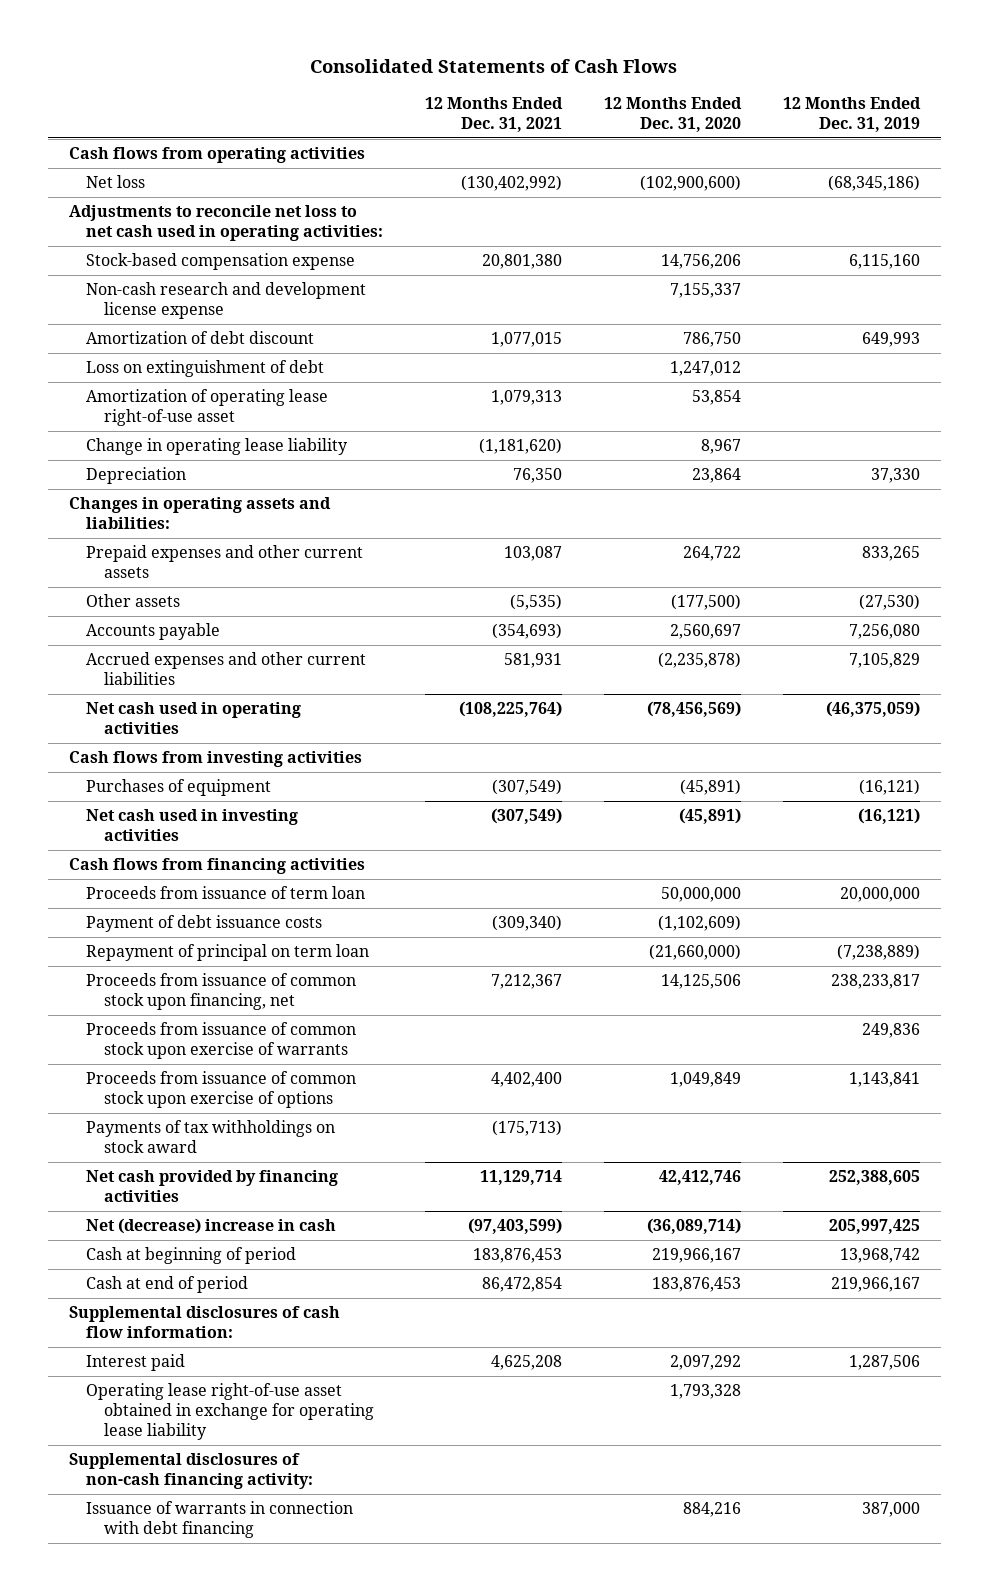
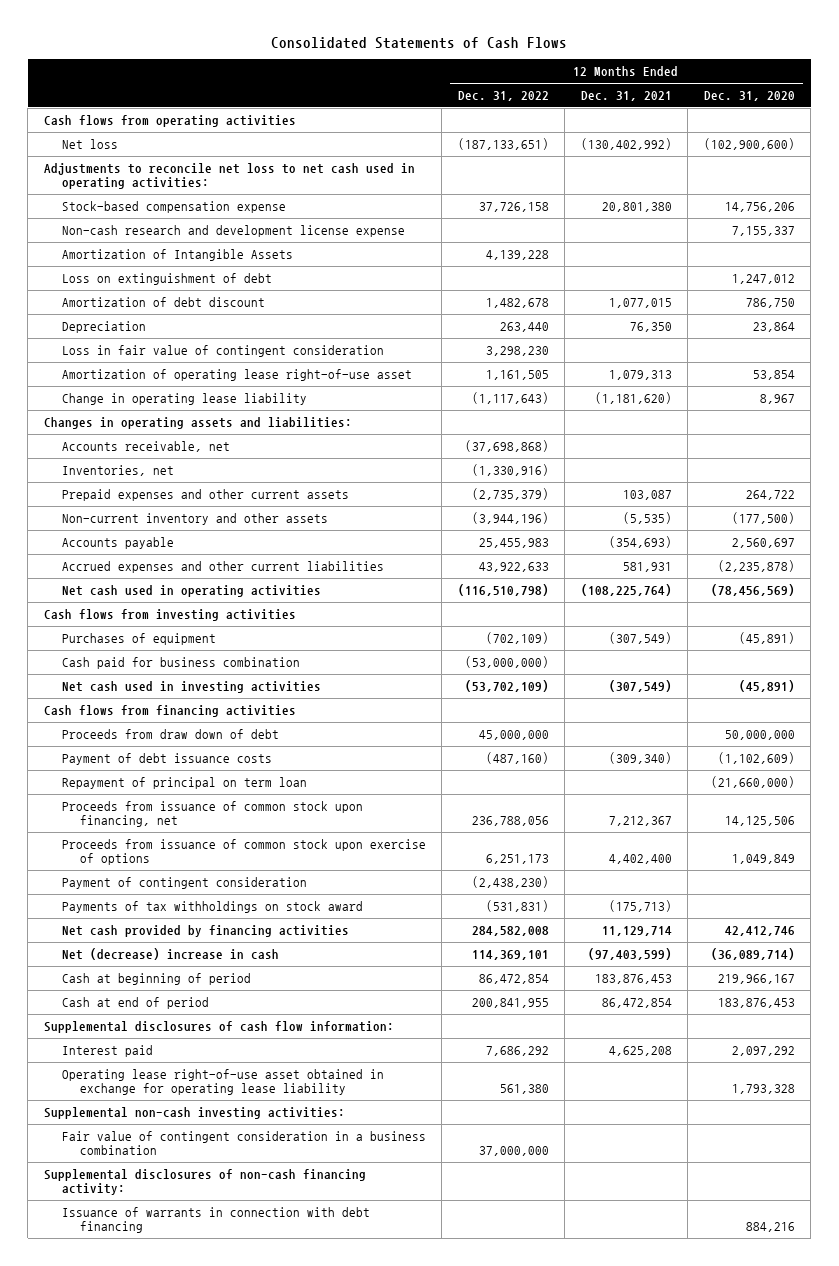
[782,96,921,133] 12 Months Ended Dec. 31, 2019 -> none
none -> [457,90,549,101] Dec. 31, 2022
none -> [61,248,293,261] Amortization of Intangible Assets
[86,331,315,345] Amortization of debt discount -> [61,296,265,307] Amortization of debt discount
[86,467,187,485] Depreciation -> [61,320,146,333] Depreciation
none -> [61,344,384,357] Loss in fair value of contingent consideration
none -> [61,440,230,452] Accounts receivable, net
none -> [61,464,174,476] Inventories, net
[86,594,181,608] Other assets -> [61,512,328,525] Non-current inventory and other assets
none -> [61,656,300,669] Cash paid for business combination
[86,886,366,900] Proceeds from issuance of term loan -> none
none -> [61,728,279,739] Proceeds from draw down of debt
[86,1022,357,1060] Proceeds from issuance of common stock upon exercise of warrants -> none
none -> [61,876,307,889] Payment of contingent consideration
none -> [43,1106,345,1119] Supplemental non-cash investing activities:
none -> [61,1130,426,1156] Fair value of contingent consideration in a business combination

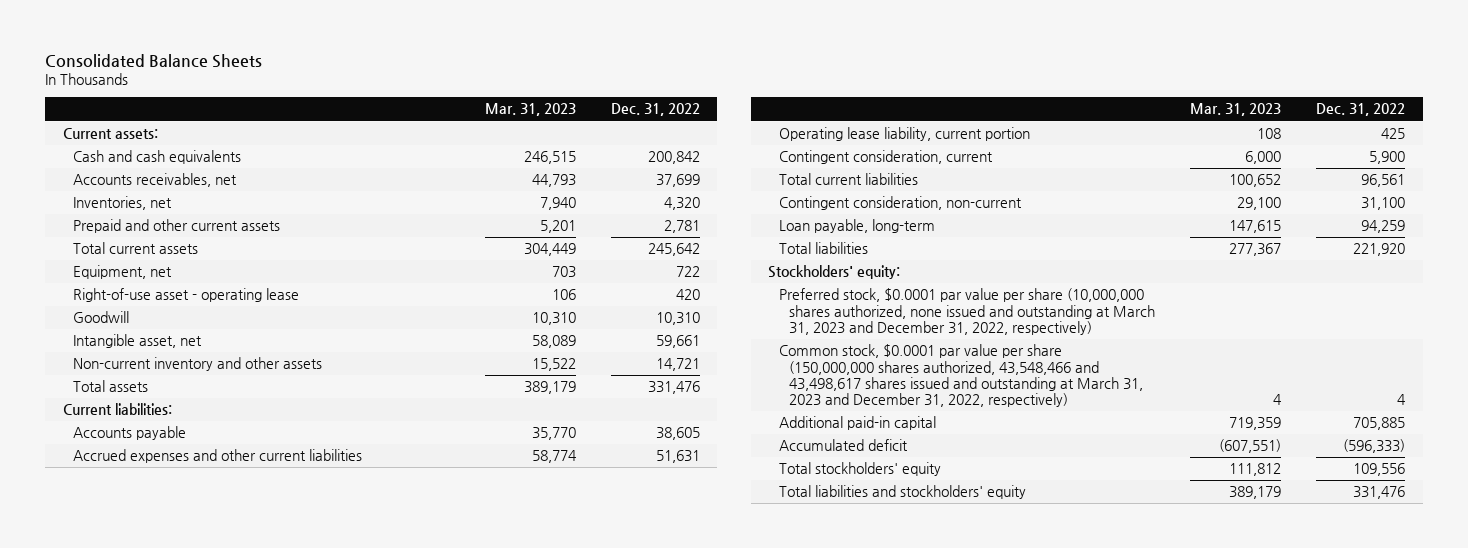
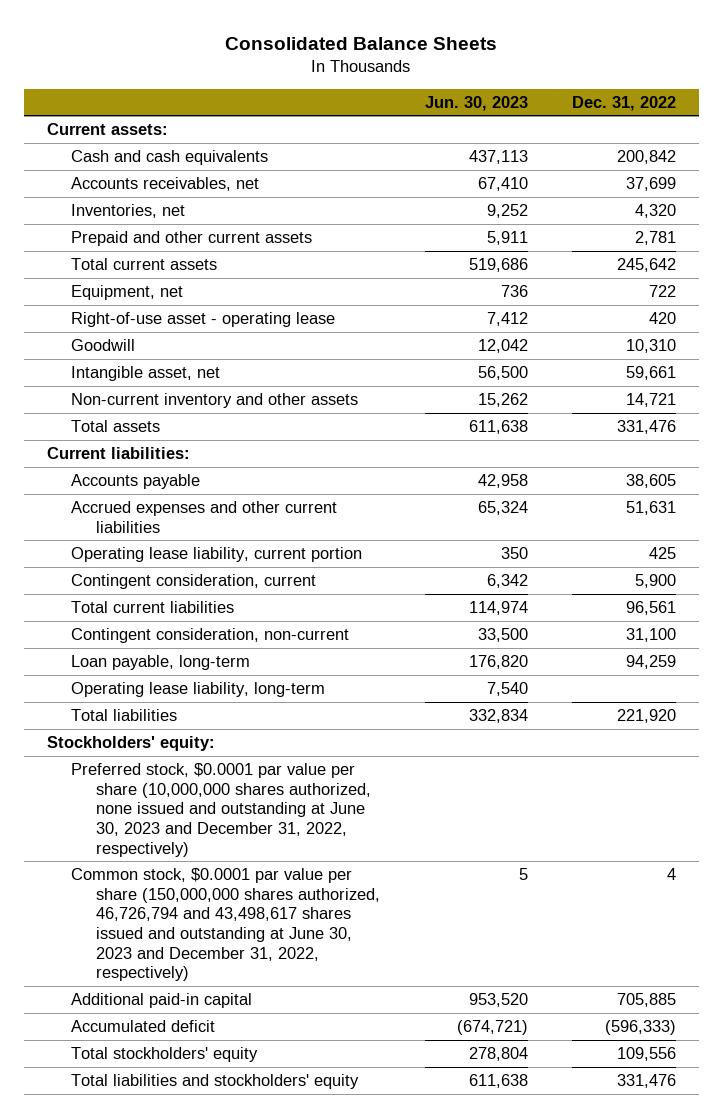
[484,103,576,117] Mar. 31, 2023 -> none
none -> [424,95,528,111] Jun. 30, 2023
none -> [71,681,326,697] Operating lease liability, long-term
[778,288,1156,335] Preferred stock, $0.0001 par value per share (10,000,000 shares authorized, none issued and outstanding at March 31, 2023 and December 31, 2022, respectively) -> [71,762,371,857] Preferred stock, $0.0001 par value per share (10,000,000 shares authorized, none issued and outstanding at June 30, 2023 and December 31, 2022, respectively)
[778,344,1144,407] Common stock, $0.0001 par value per share (150,000,000 shares authorized, 43,548,466 and 43,498,617 shares issued and outstanding at March 31, 2023 and December 31, 2022, respectively) -> [71,867,380,982] Common stock, $0.0001 par value per share (150,000,000 shares authorized, 46,726,794 and 43,498,617 shares issued and outstanding at June 30, 2023 and December 31, 2022, respectively)

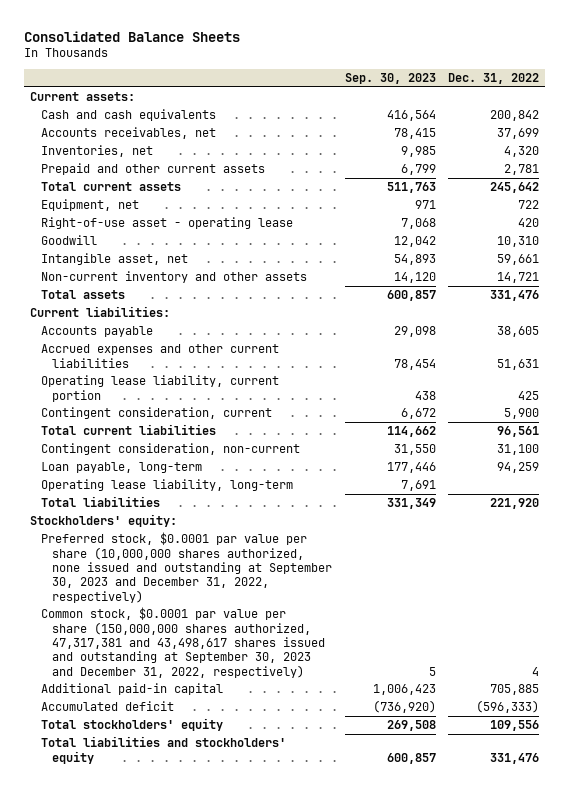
[424,95,528,111] Jun. 30, 2023 -> none
none -> [344,72,436,84] Sep. 30, 2023
[71,762,371,857] Preferred stock, $0.0001 par value per share (10,000,000 shares authorized, none issued and outstanding at June 30, 2023 and December 31, 2022, respectively) -> [41,532,333,603] Preferred stock, $0.0001 par value per share (10,000,000 shares authorized, none issued and outstanding at September 30, 2023 and December 31, 2022, respectively)
[71,867,380,982] Common stock, $0.0001 par value per share (150,000,000 shares authorized, 46,726,794 and 43,498,617 shares issued and outstanding at June 30, 2023 and December 31, 2022, respectively) -> [41,607,326,678] Common stock, $0.0001 par value per share (150,000,000 shares authorized, 47,317,381 and 43,498,617 shares issued and outstanding at September 30, 2023 and December 31, 2022, respectively)

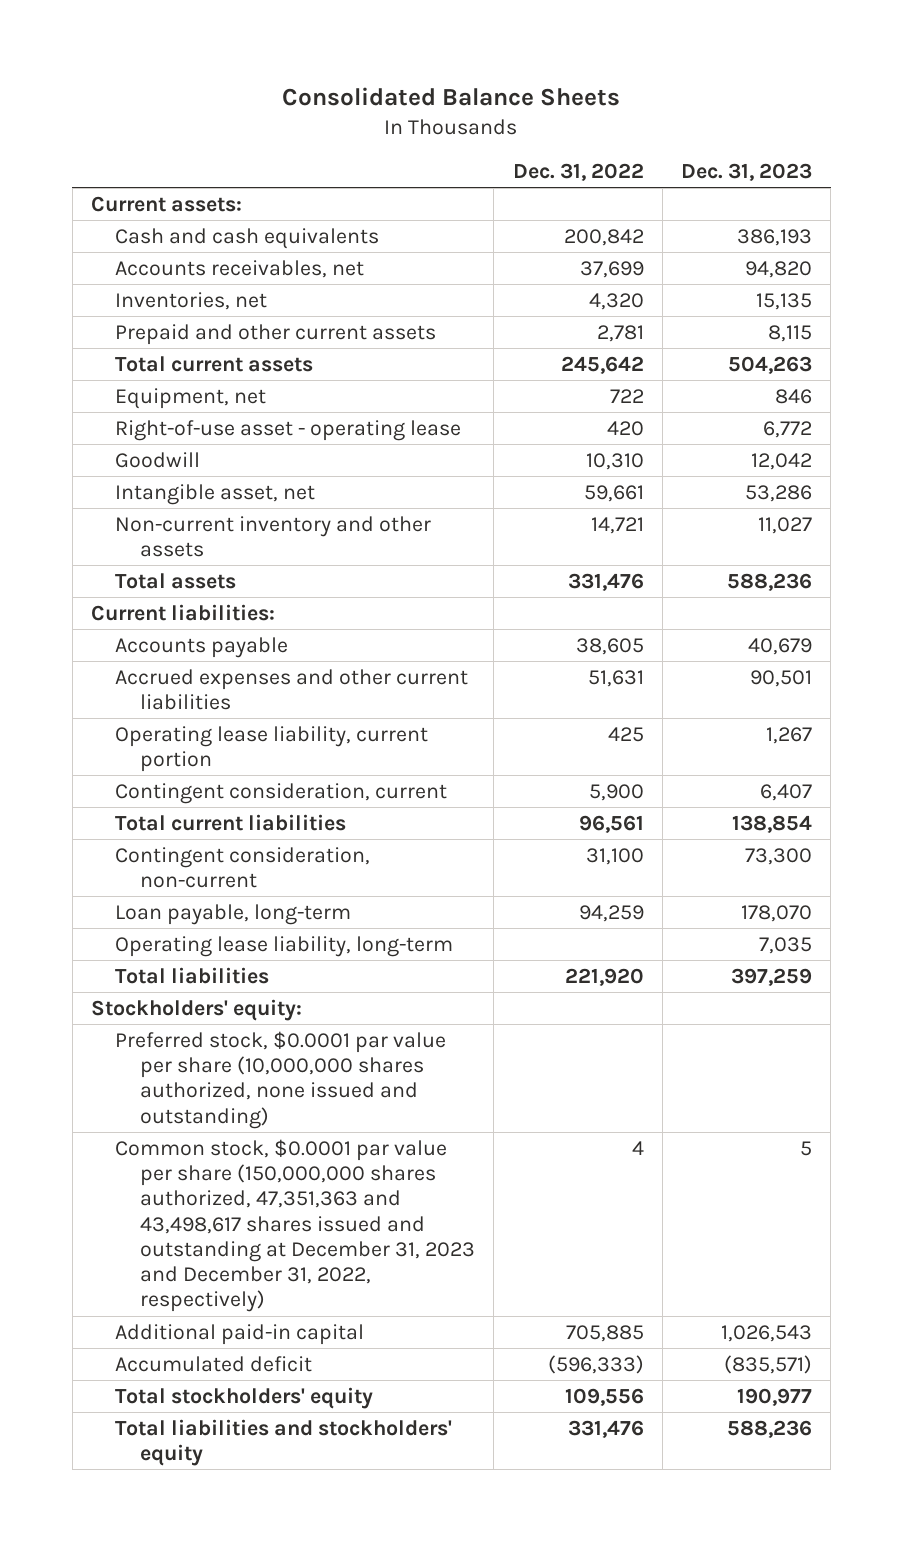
[344,72,436,84] Sep. 30, 2023 -> none
none -> [680,163,812,182] Dec. 31, 2023
[41,532,333,603] Preferred stock, $0.0001 par value per share (10,000,000 shares authorized, none issued and outstanding at September 30, 2023 and December 31, 2022, respectively) -> [115,1030,447,1129] Preferred stock, $0.0001 par value per share (10,000,000 shares authorized, none issued and outstanding)
[41,607,326,678] Common stock, $0.0001 par value per share (150,000,000 shares authorized, 47,317,381 and 43,498,617 shares issued and outstanding at September 30, 2023 and December 31, 2022, respectively) -> [115,1138,476,1313] Common stock, $0.0001 par value per share (150,000,000 shares authorized, 47,351,363 and 43,498,617 shares issued and outstanding at December 31, 2023 and December 31, 2022, respectively)

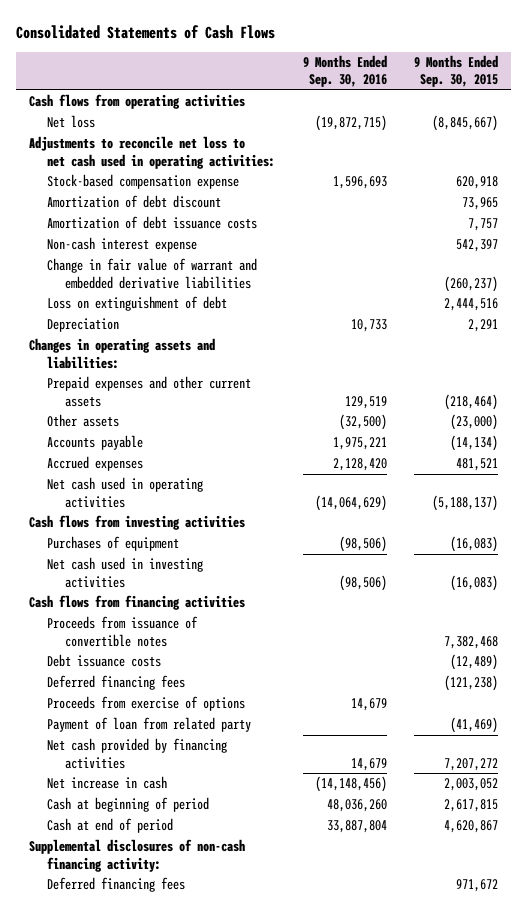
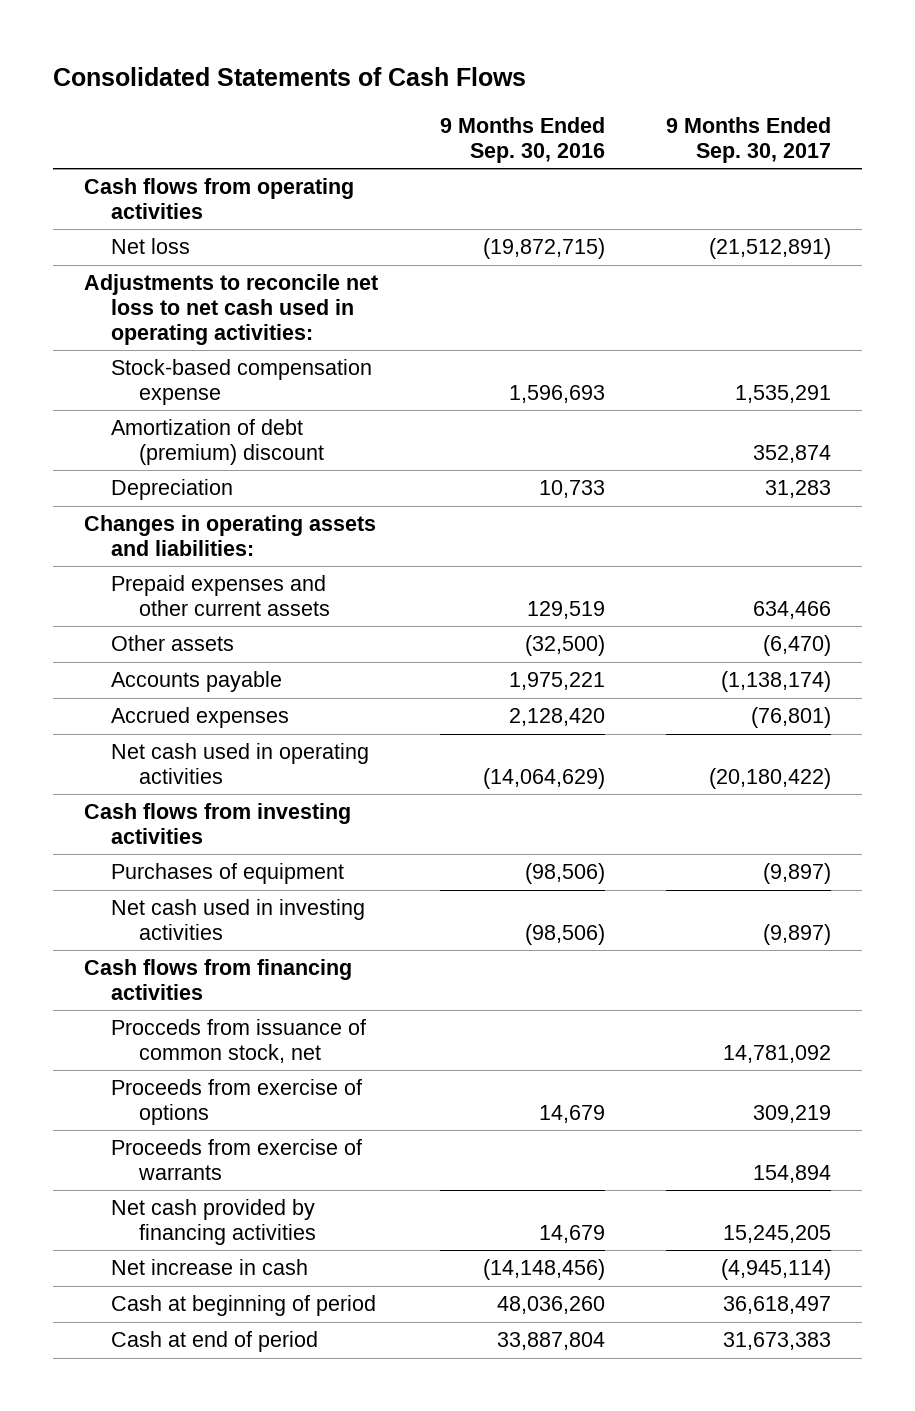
[413,55,498,88] 9 Months Ended Sep. 30, 2015 -> none
none -> [666,117,832,163] 9 Months Ended Sep. 30, 2017
[47,216,258,230] Amortization of debt issuance costs -> none
[47,237,198,253] Non-cash interest expense -> none
[47,258,258,289] Change in fair value of warrant and embedded derivative liabilities -> none
[47,296,228,312] Loss on extinguishment of debt -> none
[47,195,222,209] Amortization of debt discount -> [111,419,324,466] Amortization of debt (premium) discount
[47,616,199,647] Proceeds from issuance of convertible notes -> none
[47,654,162,668] Debt issuance costs -> none
[47,675,186,691] Deferred financing fees -> none
none -> [111,1019,367,1064] Procceds from issuance of common stock, net
[47,717,252,733] Payment of loan from related party -> none
none -> [111,1139,363,1181] Proceeds from exercise of warrants
[29,839,246,872] Supplemental disclosures of non-cash financing activity: -> none
[47,877,186,893] Deferred financing fees -> none

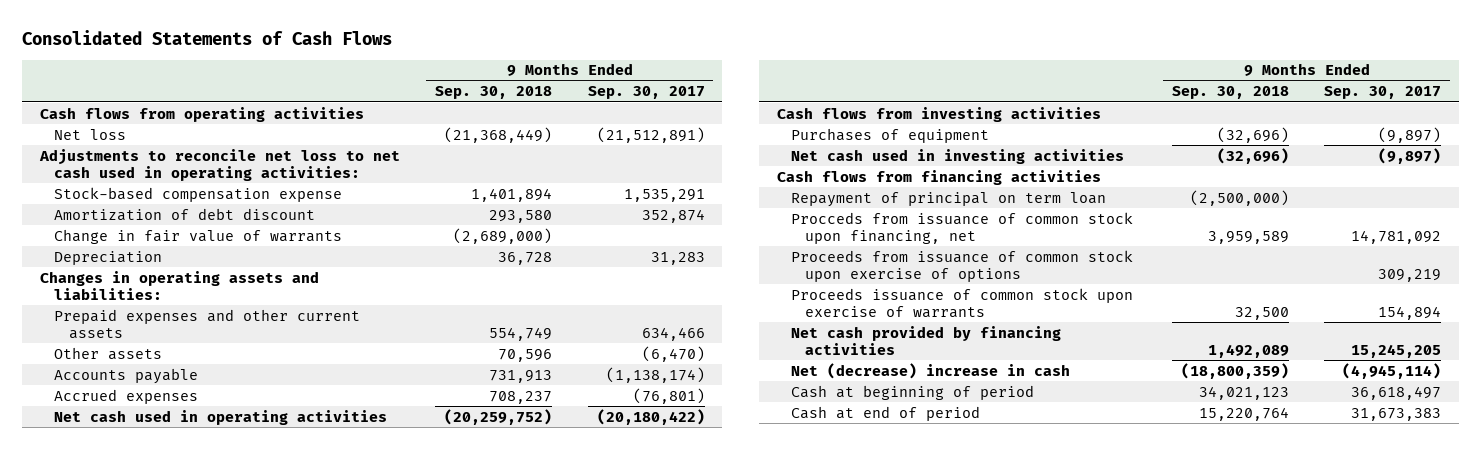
[439,117,605,163] 9 Months Ended Sep. 30, 2016 -> none
none -> [435,86,553,100] Sep. 30, 2018
[111,419,324,466] Amortization of debt (premium) discount -> [54,207,316,221] Amortization of debt discount
none -> [54,228,343,244] Change in fair value of warrants
none -> [791,191,1107,207] Repayment of principal on term loan
[111,1019,367,1064] Procceds from issuance of common stock, net -> [791,211,1134,244] Procceds from issuance of common stock upon financing, net
[111,1079,363,1126] Proceeds from exercise of options -> [791,249,1134,282] Proceeds from issuance of common stock upon exercise of options
[111,1139,363,1181] Proceeds from exercise of warrants -> [791,287,1134,318] Proceeds issuance of common stock upon exercise of warrants
[111,1259,309,1276] Net increase in cash -> [791,362,1071,379] Net (decrease) increase in cash

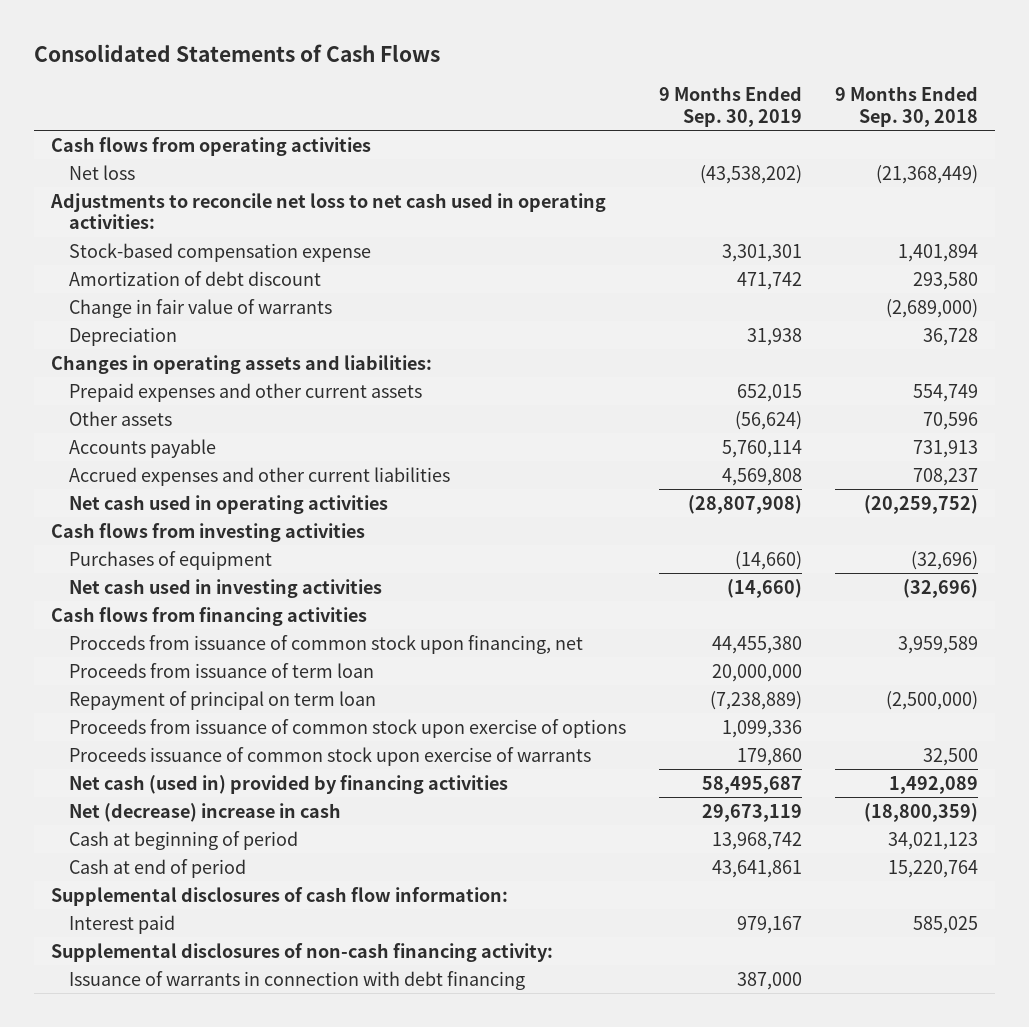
[587,86,705,100] Sep. 30, 2017 -> none
none -> [659,86,803,127] 9 Months Ended Sep. 30, 2019
[54,388,199,404] Accrued expenses -> [69,466,451,486] Accrued expenses and other current liabilities
none -> [69,662,375,678] Proceeds from issuance of term loan
[791,191,1107,207] Repayment of principal on term loan -> [69,690,377,710] Repayment of principal on term loan
[791,325,1062,355] Net cash provided by financing activities -> [69,774,509,794] Net cash (used in) provided by financing activities
none -> [50,886,508,906] Supplemental disclosures of cash flow information:
none -> [69,914,176,934] Interest paid
none -> [50,942,553,962] Supplemental disclosures of non-cash financing activity:
none -> [69,970,526,990] Issuance of warrants in connection with debt financing

